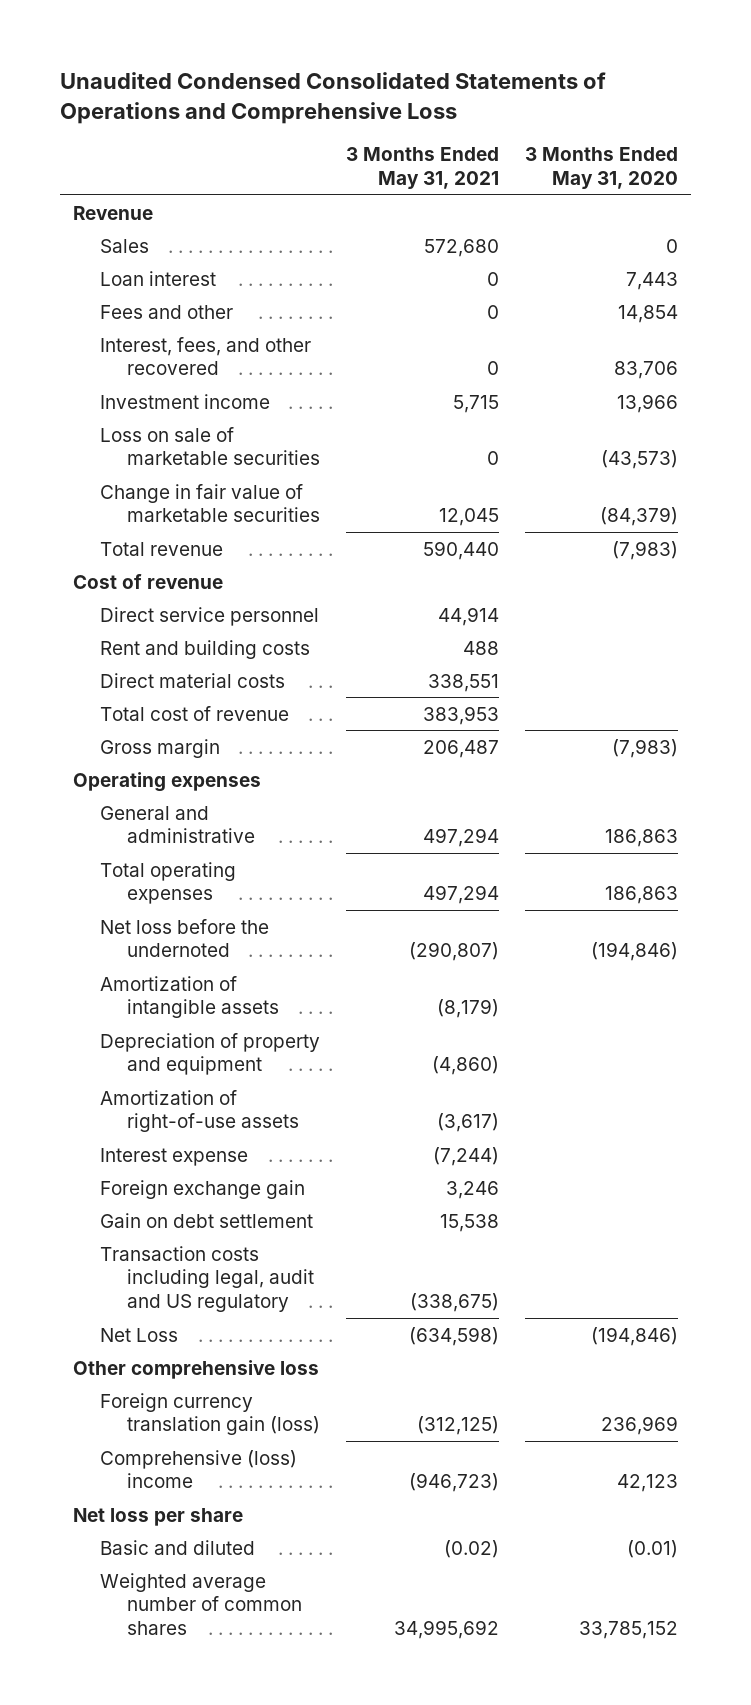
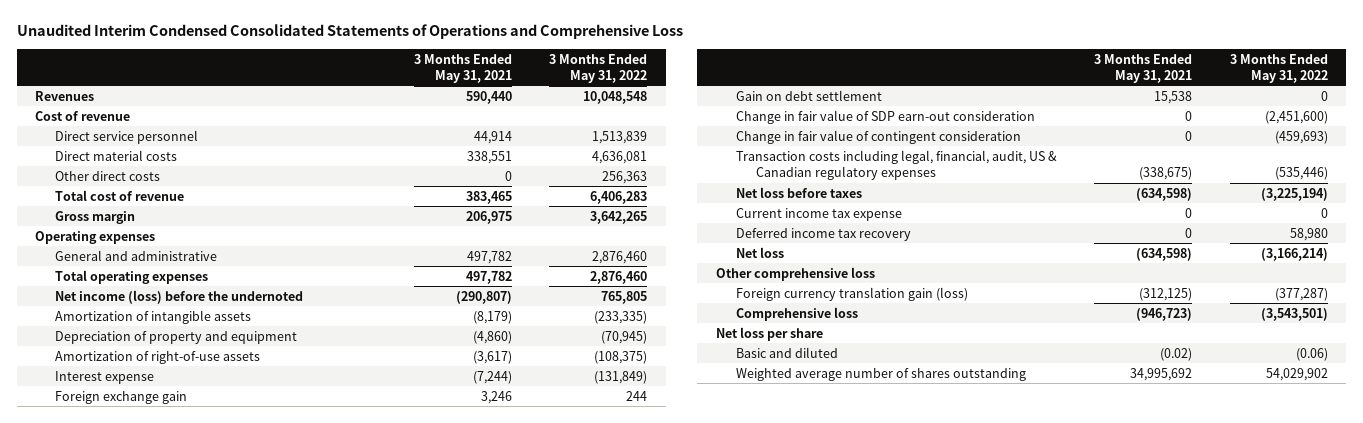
[59,72,606,124] Unaudited Condensed Consolidated Statements of Operations and Comprehensive Loss -> [16,24,683,40] Unaudited Interim Condensed Consolidated Statements of Operations and Comprehensive Loss
[525,147,679,189] 3 Months Ended May 31, 2020 -> none
none -> [549,53,648,83] 3 Months Ended May 31, 2022
[72,205,153,220] Revenue -> none
[99,238,149,253] Sales -> none
[99,270,216,286] Loan interest -> none
[99,304,233,319] Fees and other -> none
[99,336,311,376] Interest, fees, and other recovered -> none
[99,393,270,409] Investment income -> none
[99,426,320,466] Loss on sale of marketable securities -> none
[99,483,320,523] Change in fair value of marketable securities -> none
[99,541,223,556] Total revenue -> [35,90,95,101] Revenues
[99,639,310,659] Rent and building costs -> none
none -> [55,170,161,181] Other direct costs
[422,705,499,725] 383,953 -> [465,190,512,204] 383,465
[422,739,499,758] 206,487 -> [465,210,512,224] 206,975
[422,828,499,848] 497,294 -> [466,250,512,264] 497,782
[422,885,499,905] 497,294 -> [465,270,512,284] 497,782
[99,918,269,958] Net loss before the undernoted -> [55,289,304,304] Net income (loss) before the undernoted
none -> [735,109,1035,124] Change in fair value of SDP earn-out consideration
none -> [735,129,1021,144] Change in fair value of contingent consideration
[99,1245,314,1313] Transaction costs including legal, audit and US regulatory -> [735,149,1057,180] Transaction costs including legal, financial, audit, US & Canadian regulatory expenses
none -> [735,186,862,198] Net loss before taxes
none -> [735,207,902,221] Current income tax expense
none -> [735,227,911,241] Deferred income tax recovery
[99,1327,178,1342] Net Loss -> [735,246,784,258] Net loss
[99,1449,297,1489] Comprehensive (loss) income -> [735,306,858,321] Comprehensive loss
[99,1572,302,1636] Weighted average number of common shares -> [735,367,1026,381] Weighted average number of shares outstanding

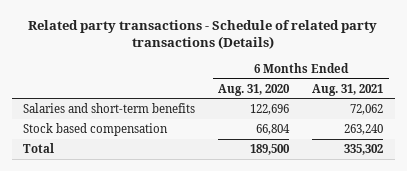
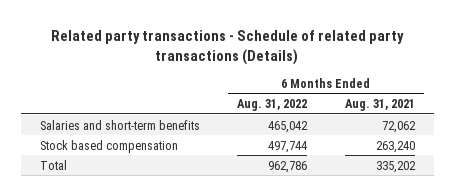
[218,83,291,96] Aug. 31, 2020 -> none
none -> [237,99,308,112] Aug. 31, 2022
[344,143,384,155] 335,302 -> [375,160,416,173] 335,202

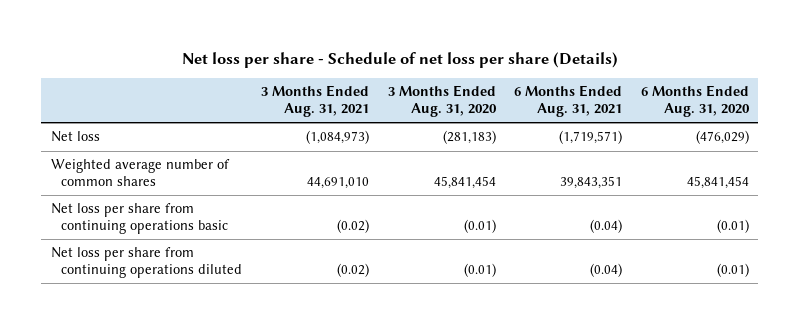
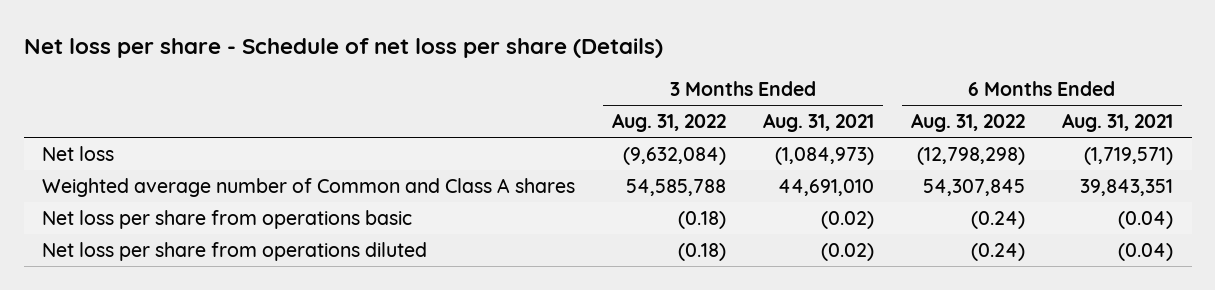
[387,85,497,118] 3 Months Ended Aug. 31, 2020 -> none
[640,85,750,118] 6 Months Ended Aug. 31, 2020 -> none
none -> [612,113,727,133] Aug. 31, 2022
none -> [911,113,1026,133] Aug. 31, 2022
[50,159,230,187] Weighted average number of common shares -> [42,177,576,197] Weighted average number of Common and Class A shares
[50,203,229,235] Net loss per share from continuing operations basic -> [42,209,413,229] Net loss per share from operations basic
[50,247,243,279] Net loss per share from continuing operations diluted -> [42,241,428,261] Net loss per share from operations diluted

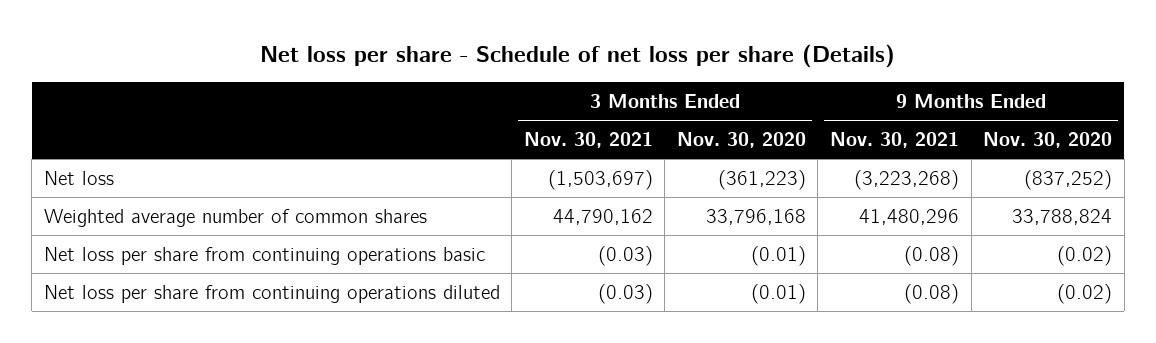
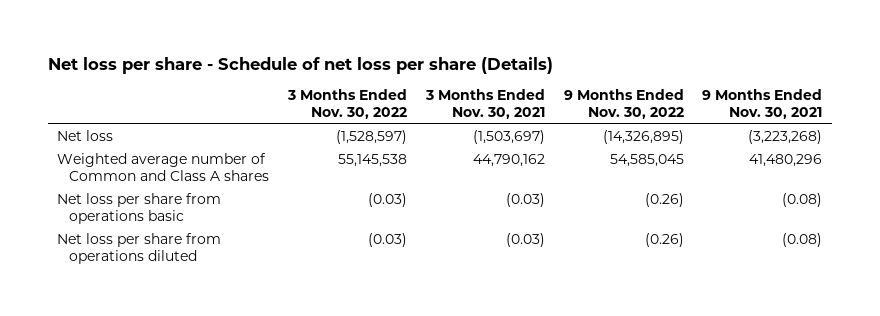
[676,131,806,148] Nov. 30, 2020 -> none
[983,131,1113,148] Nov. 30, 2020 -> none
none -> [286,89,407,120] 3 Months Ended Nov. 30, 2022
none -> [563,89,684,120] 9 Months Ended Nov. 30, 2022
[43,208,427,227] Weighted average number of common shares -> [57,153,270,182] Weighted average number of Common and Class A shares
[43,246,485,265] Net loss per share from continuing operations basic -> [57,193,222,225] Net loss per share from operations basic
[43,284,500,303] Net loss per share from continuing operations diluted -> [57,233,222,265] Net loss per share from operations diluted

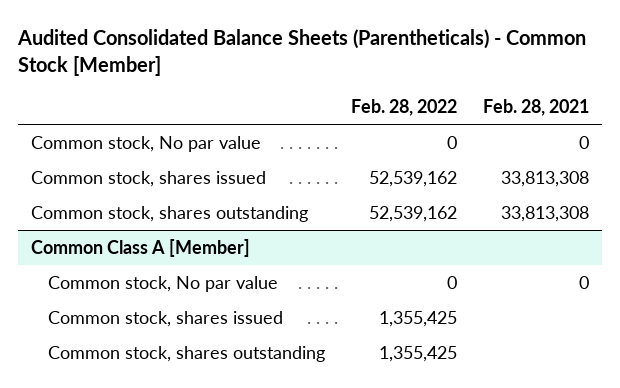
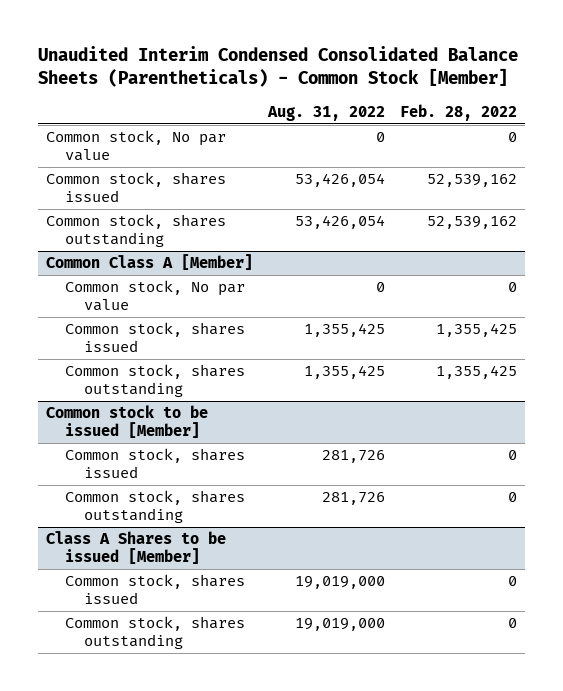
[16,28,586,77] Audited Consolidated Balance Sheets (Parentheticals) - Common Stock [Member] -> [38,46,519,88] Unaudited Interim Condensed Consolidated Balance Sheets (Parentheticals) - Common Stock [Member]
[483,99,590,117] Feb. 28, 2021 -> none
none -> [266,105,385,121] Aug. 31, 2022
none -> [45,405,208,438] Common stock to be issued [Member]
none -> [64,448,245,478] Common stock, shares issued
none -> [64,490,245,523] Common stock, shares outstanding
none -> [45,531,226,564] Class A Shares to be issued [Member]
none -> [64,574,245,604] Common stock, shares issued
none -> [64,616,245,649] Common stock, shares outstanding

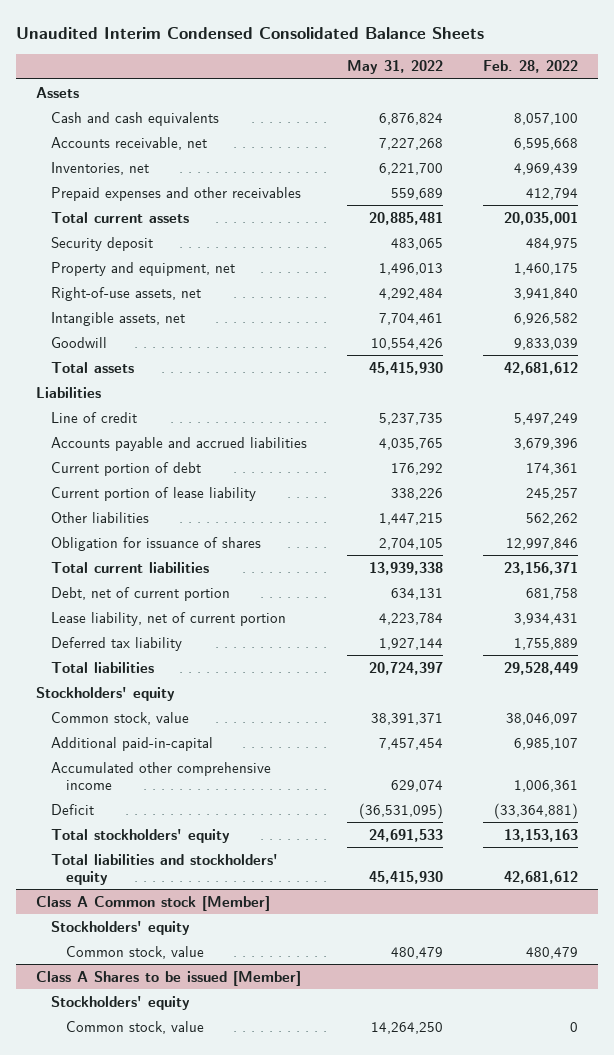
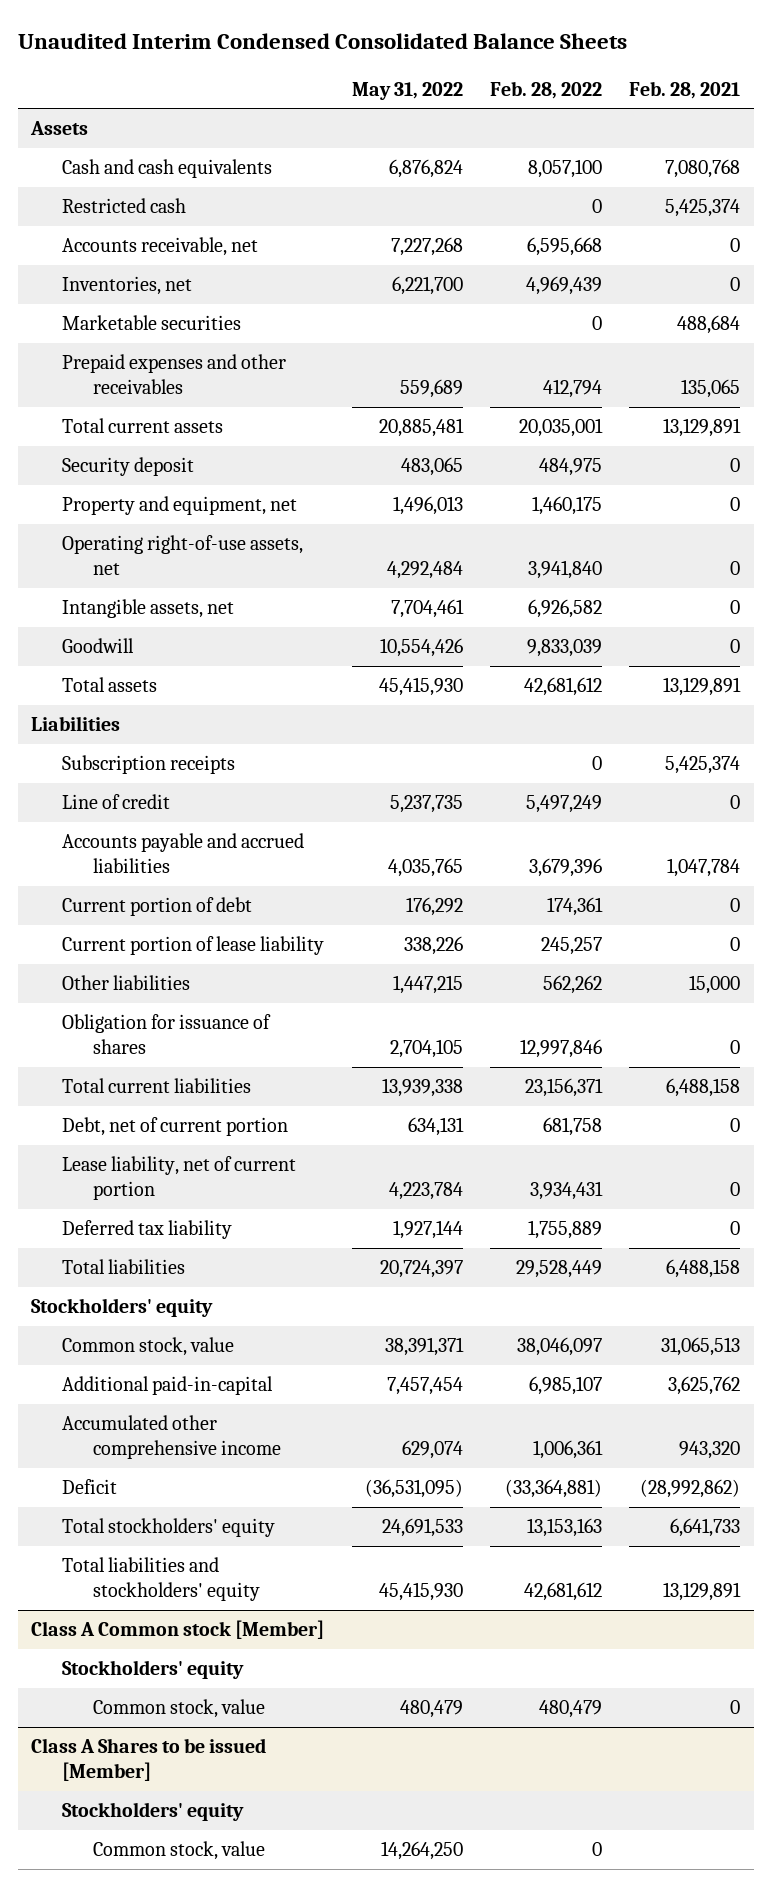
none -> [629,80,741,99] Feb. 28, 2021
none -> [62,198,187,214] Restricted cash
none -> [62,315,242,331] Marketable securities
[51,286,202,301] Right-of-use assets, net -> [62,535,304,575] Operating right-of-use assets, net
none -> [62,755,236,775] Subscription receipts

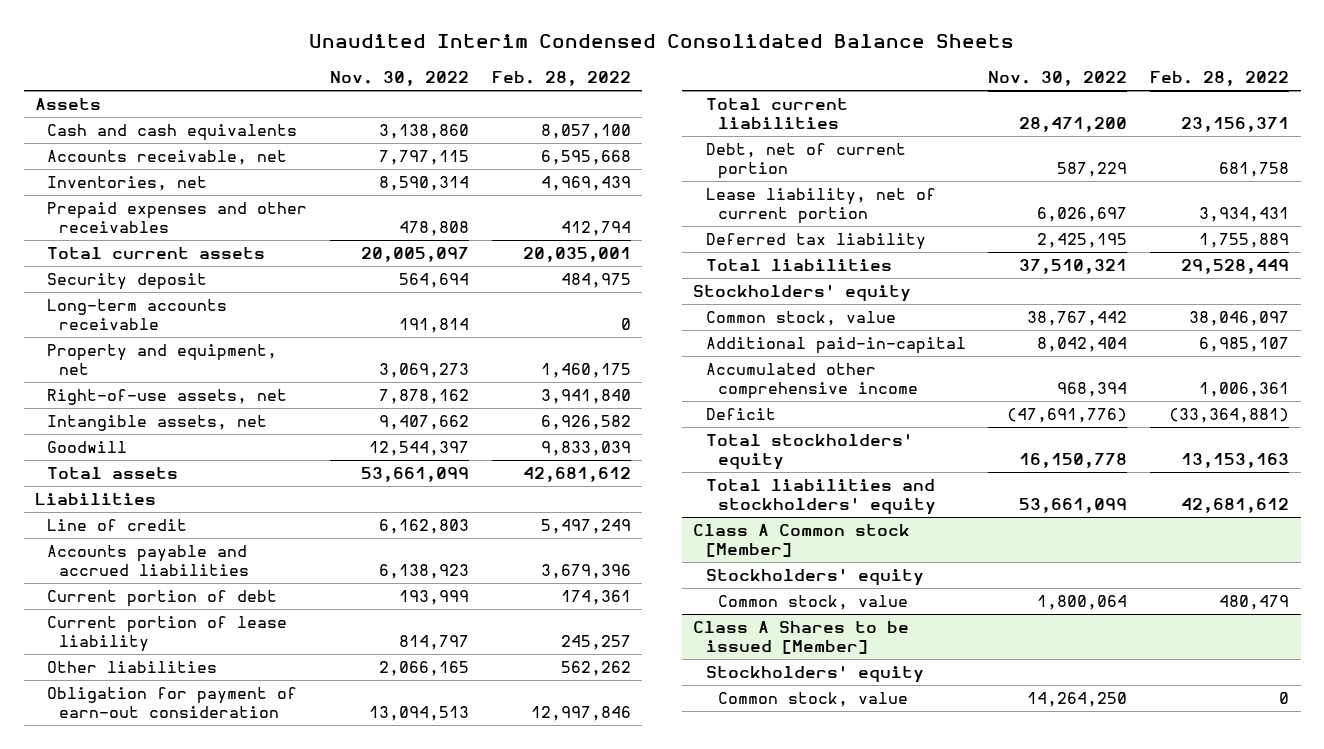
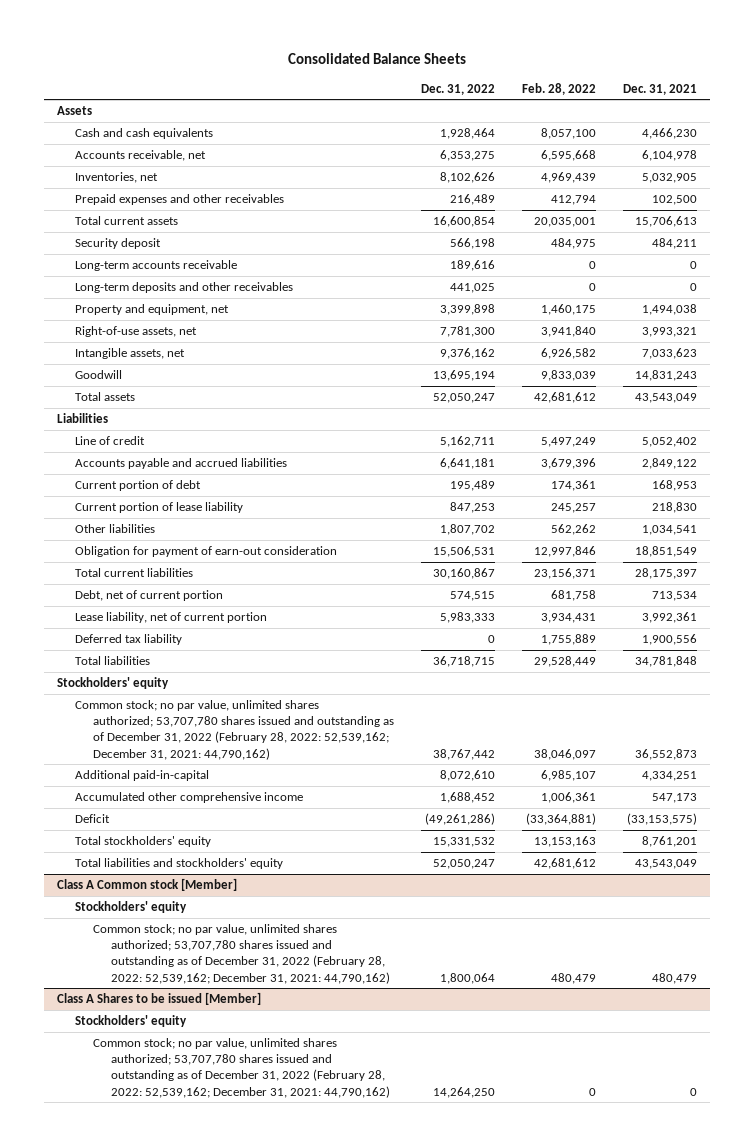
[309,34,1015,49] Unaudited Interim Condensed Consolidated Balance Sheets -> [288,53,467,65] Consolidated Balance Sheets
[330,71,470,87] Nov. 30, 2022 -> none
none -> [421,83,496,95] Dec. 31, 2022
none -> [622,83,697,95] Dec. 31, 2021
none -> [75,282,294,294] Long-term deposits and other receivables
[705,311,896,327] Common stock, value -> [75,700,395,760] Common stock; no par value, unlimited shares authorized; 53,707,780 shares issued and outstanding as of December 31, 2022 (February 28, 2022: 52,539,162; December 31, 2021: 44,790,162)
[717,595,908,611] Common stock, value -> [93,924,391,984] Common stock; no par value, unlimited shares authorized; 53,707,780 shares issued and outstanding as of December 31, 2022 (February 28, 2022: 52,539,162; December 31, 2021: 44,790,162)
[717,692,908,708] Common stock, value -> [93,1038,391,1098] Common stock; no par value, unlimited shares authorized; 53,707,780 shares issued and outstanding as of December 31, 2022 (February 28, 2022: 52,539,162; December 31, 2021: 44,790,162)

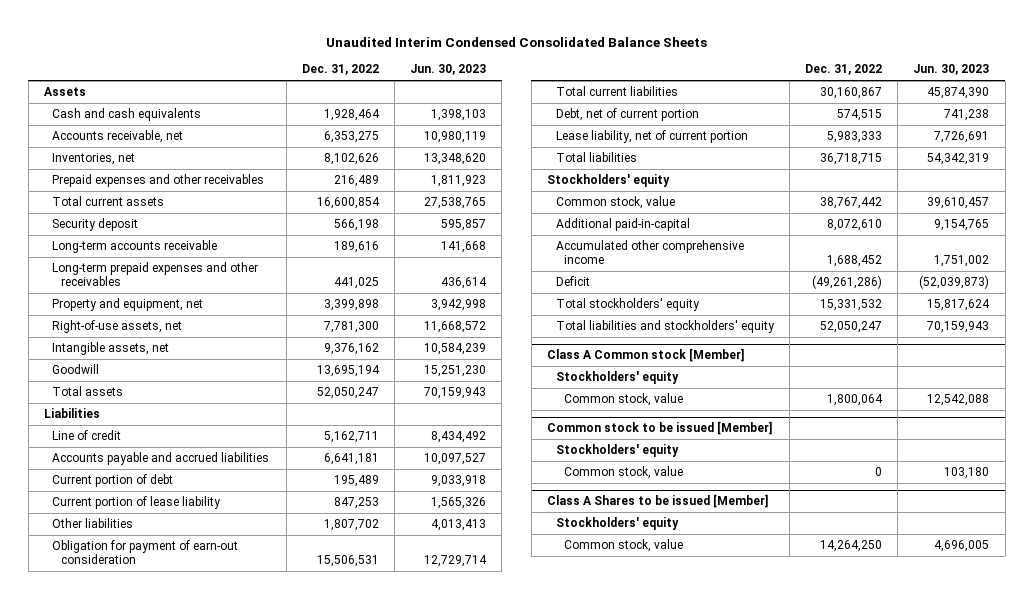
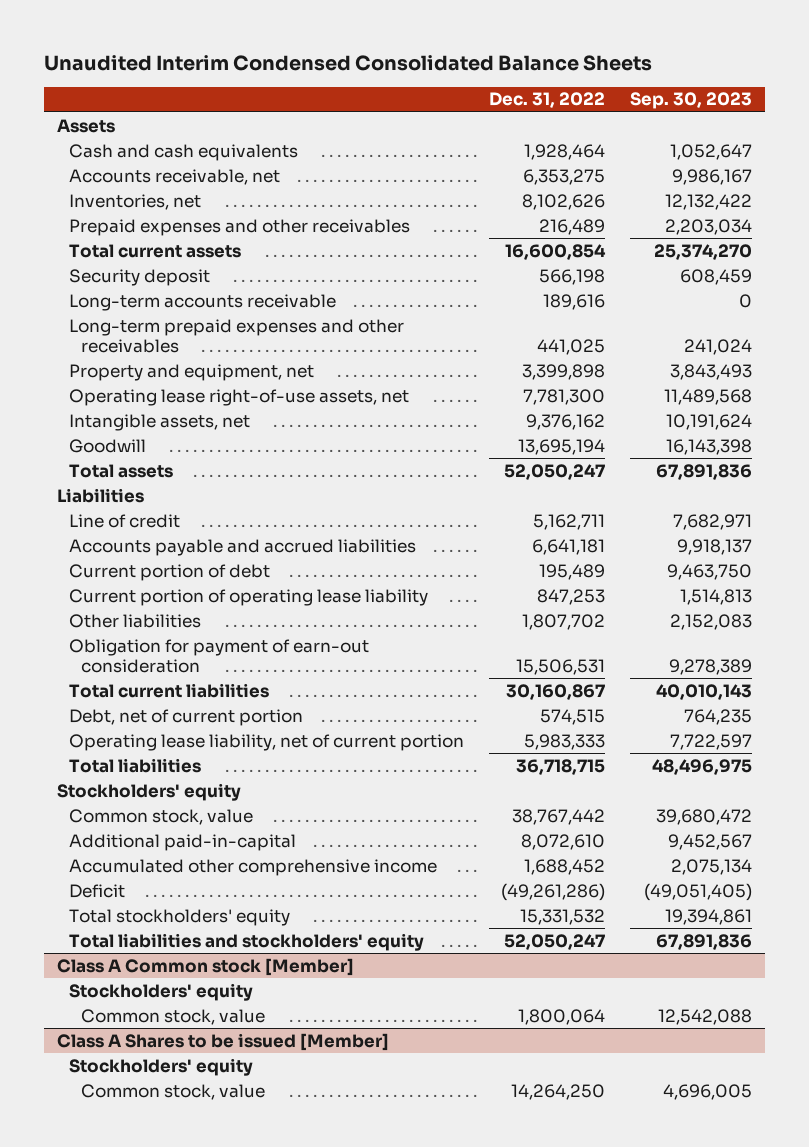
[410,64,487,76] Jun. 30, 2023 -> none
none -> [630,92,753,110] Sep. 30, 2023
[52,320,183,334] Right-of-use assets, net -> [69,388,410,406] Operating lease right-of-use assets, net
[52,496,222,510] Current portion of lease liability -> [69,588,429,606] Current portion of operating lease liability
[555,130,748,144] Lease liability, net of current portion -> [69,733,465,751] Operating lease liability, net of current portion
[547,421,773,436] Common stock to be issued [Member] -> none
[555,444,679,458] Stockholders' equity -> none
[564,466,684,480] Common stock, value -> none

